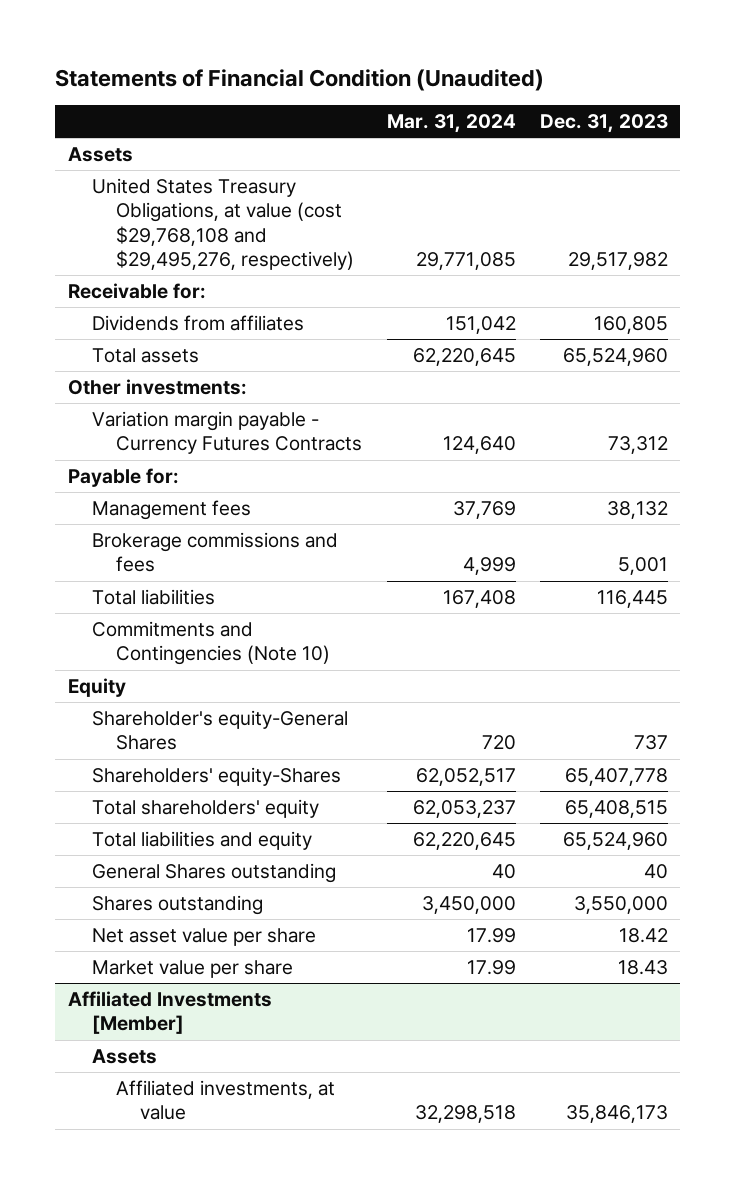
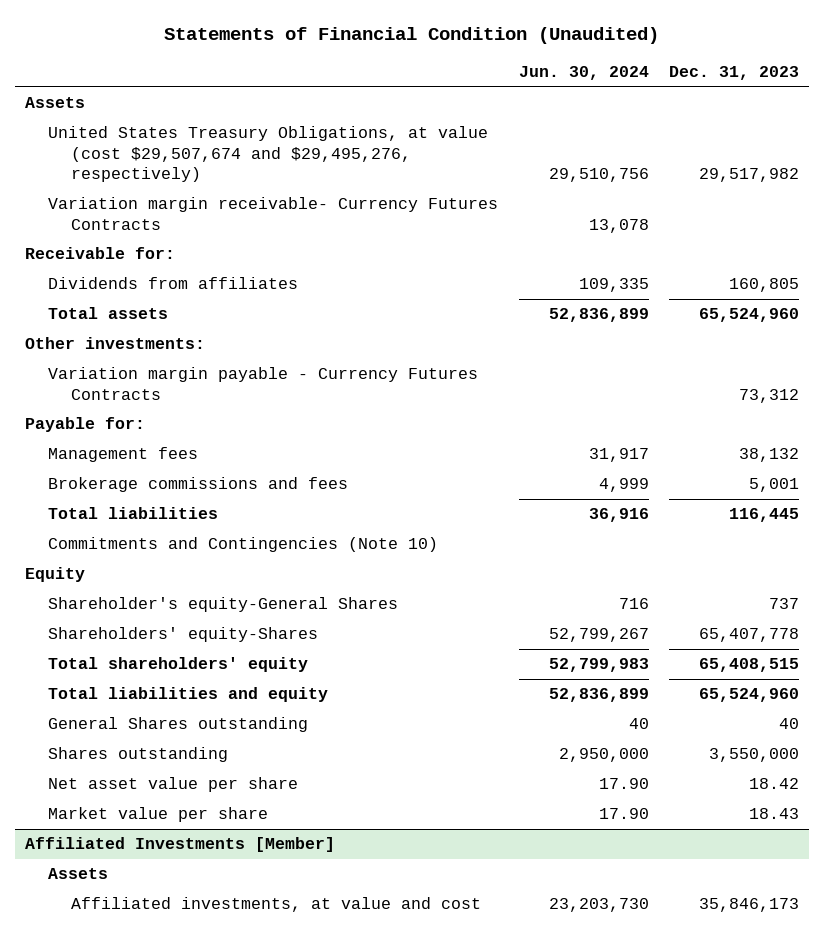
[386,114,516,134] Mar. 31, 2024 -> none
none -> [518,66,649,81] Jun. 30, 2024
[91,178,355,271] United States Treasury Obligations, at value (cost $29,768,108 and $29,495,276, respectively) -> [48,126,489,183] United States Treasury Obligations, at value (cost $29,507,674 and $29,495,276, respectively)
none -> [48,197,499,230] Variation margin receivable- Currency Futures Contracts
[116,1080,336,1121] Affiliated investments, at value -> [71,897,482,913] Affiliated investments, at value and cost

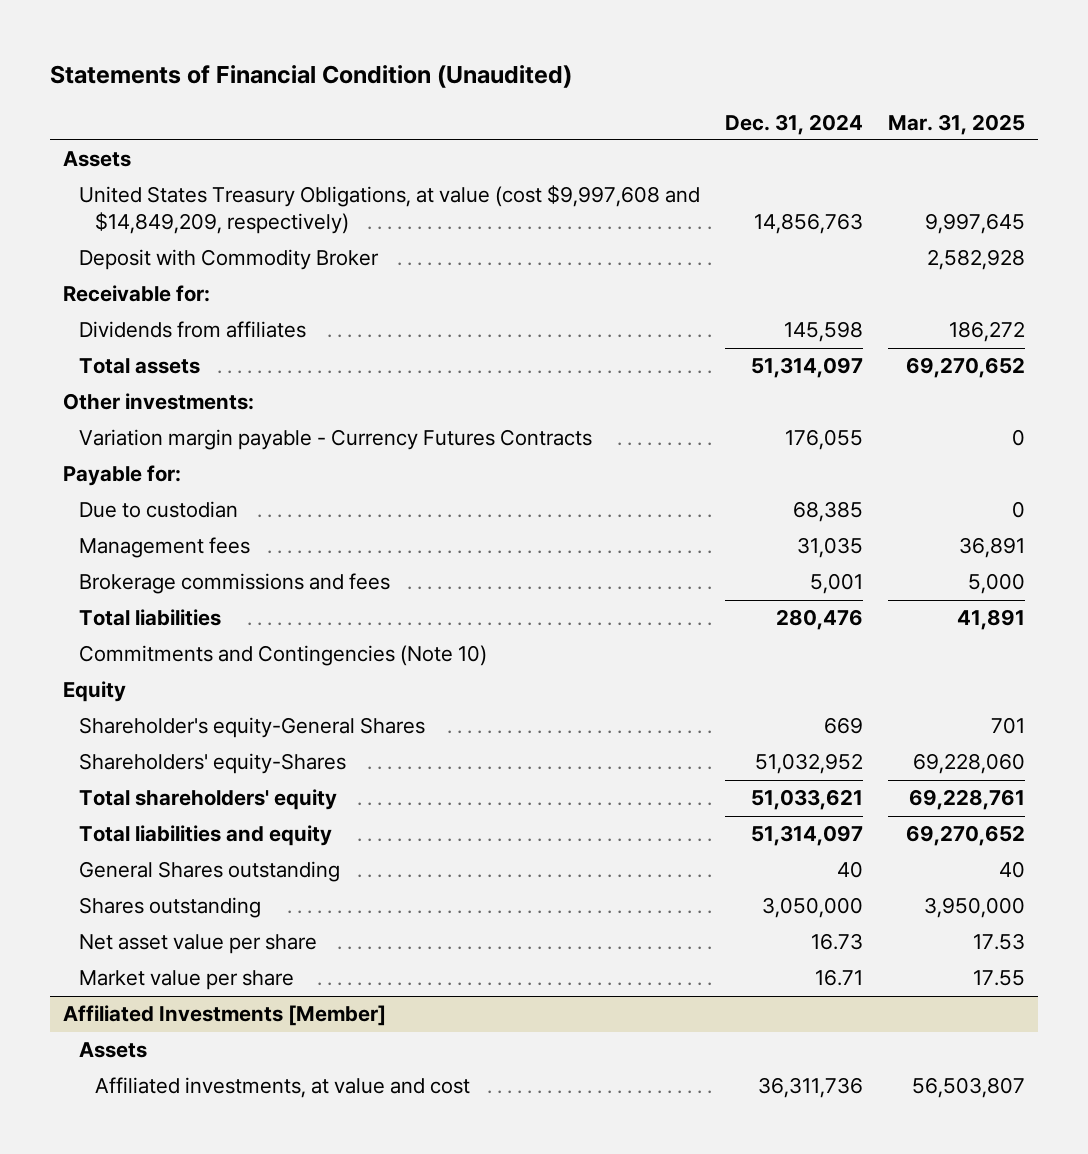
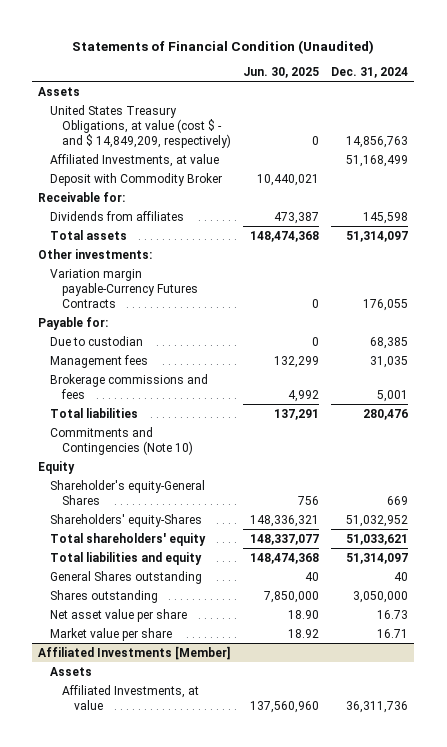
[888,113,1026,135] Mar. 31, 2025 -> none
none -> [243,67,320,79] Jun. 30, 2025
[78,185,700,235] United States Treasury Obligations, at value (cost $9,997,608 and $14,849,209, respectively) -> [50,104,231,148] United States Treasury Obligations, at value (cost $ - and $ 14,849,209, respectively)
none -> [50,153,220,167] Affiliated Investments, at value
[78,429,592,451] Variation margin payable - Currency Futures Contracts -> [50,268,198,308] Variation margin payable-Currency Futures Contracts
[94,1077,470,1099] Affiliated investments, at value and cost -> [61,684,199,710] Affiliated Investments, at value

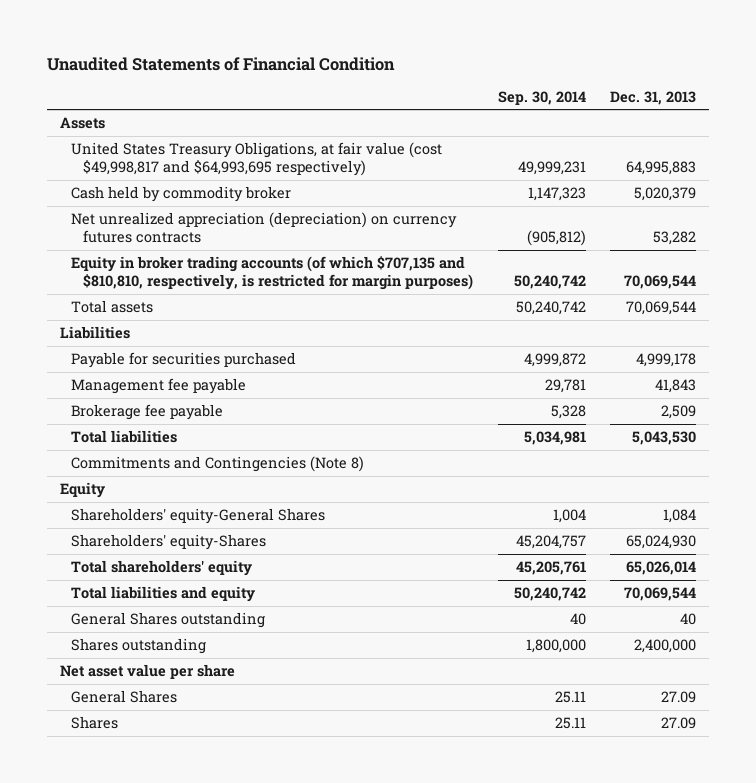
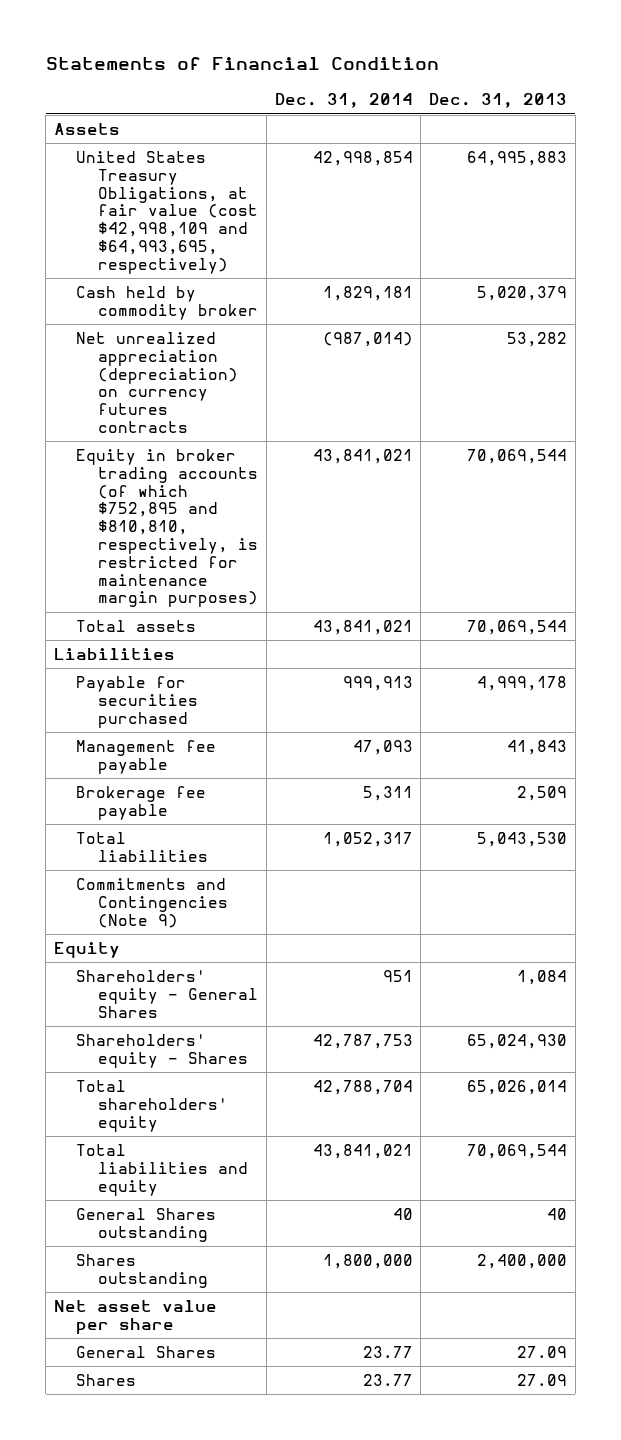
[47,56,396,71] Unaudited Statements of Financial Condition -> [45,56,439,70] Statements of Financial Condition
[497,90,586,105] Sep. 30, 2014 -> none
none -> [274,93,413,109] Dec. 31, 2014
[71,141,443,177] United States Treasury Obligations, at fair value (cost $49,998,817 and $64,993,695 respectively) -> [76,151,258,274] United States Treasury Obligations, at fair value (cost $42,998,109 and $64,993,695, respectively)
[71,255,473,291] Equity in broker trading accounts (of which $707,135 and $810,810, respectively, is restricted for margin purposes) -> [76,449,258,608] Equity in broker trading accounts (of which $752,895 and $810,810, respectively, is restricted for maintenance margin purposes)
[71,455,365,472] Commitments and Contingencies (Note 8) -> [76,878,228,928] Commitments and Contingencies (Note 9)
[71,507,326,524] Shareholders' equity-General Shares -> [76,970,258,1018] Shareholders' equity - General Shares
[71,533,267,550] Shareholders' equity-Shares -> [76,1034,248,1068] Shareholders' equity - Shares

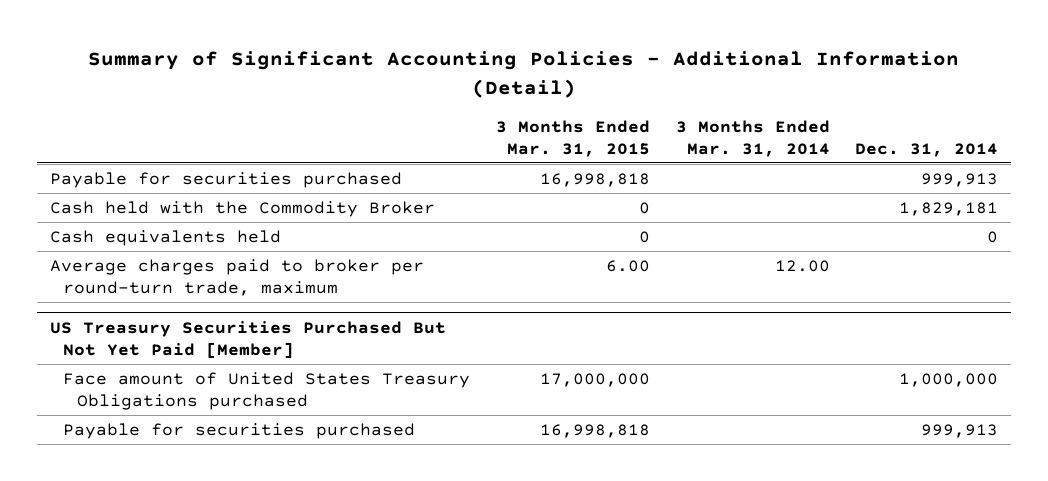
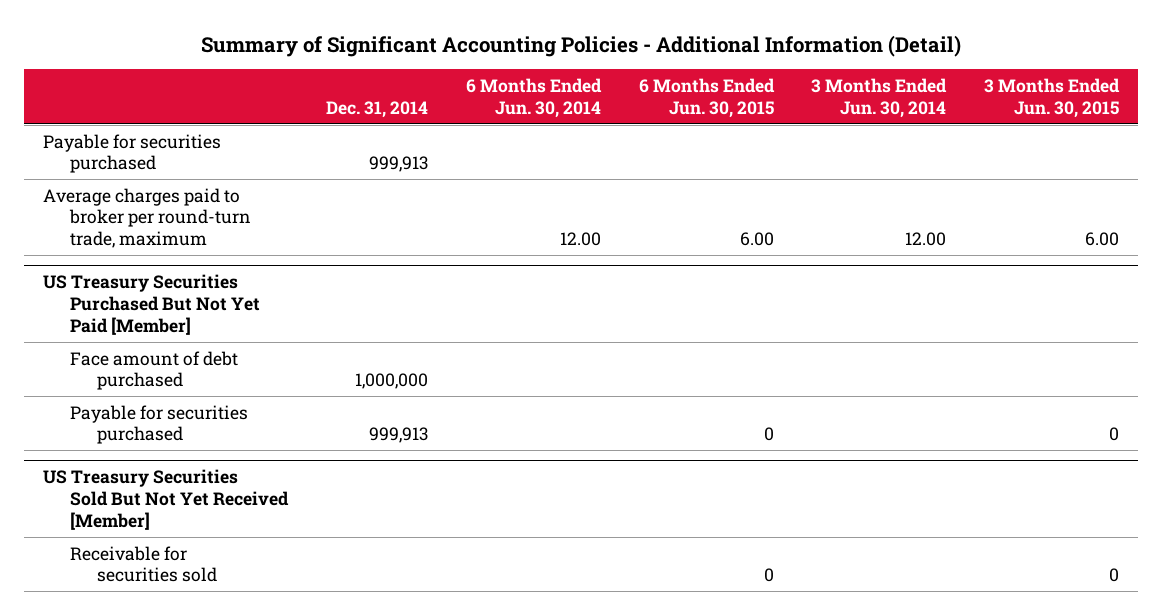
[495,119,650,157] 3 Months Ended Mar. 31, 2015 -> none
[675,119,830,157] 3 Months Ended Mar. 31, 2014 -> none
none -> [465,77,602,118] 6 Months Ended Jun. 30, 2014
none -> [638,77,775,118] 6 Months Ended Jun. 30, 2015
none -> [811,77,948,118] 3 Months Ended Jun. 30, 2014
none -> [984,77,1121,118] 3 Months Ended Jun. 30, 2015
[49,200,435,217] Cash held with the Commodity Broker -> none
[49,229,281,246] Cash equivalents held -> none
[63,371,471,410] Face amount of United States Treasury Obligations purchased -> [69,350,238,391] Face amount of debt purchased
none -> [43,469,289,531] US Treasury Securities Sold But Not Yet Received [Member]
none -> [69,545,217,583] Receivable for securities sold

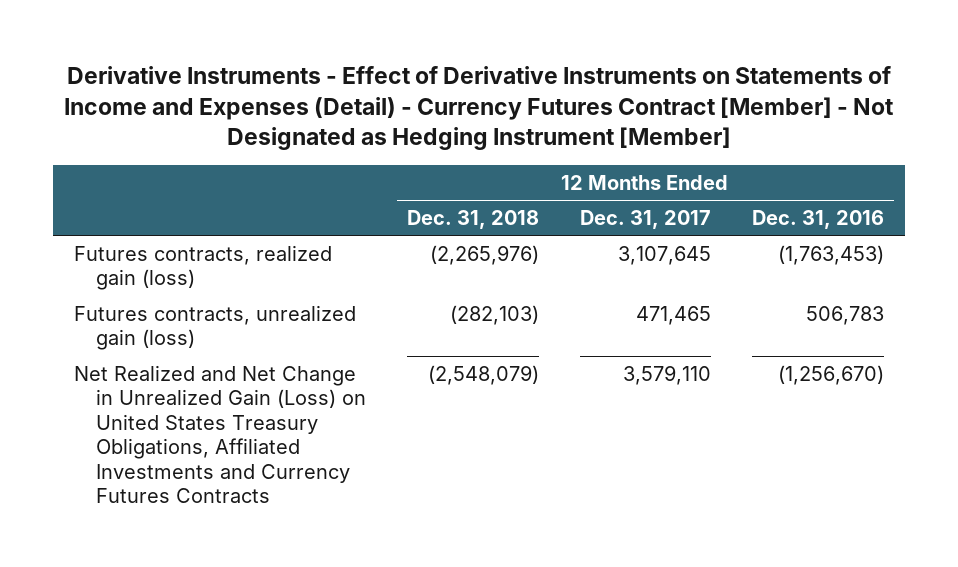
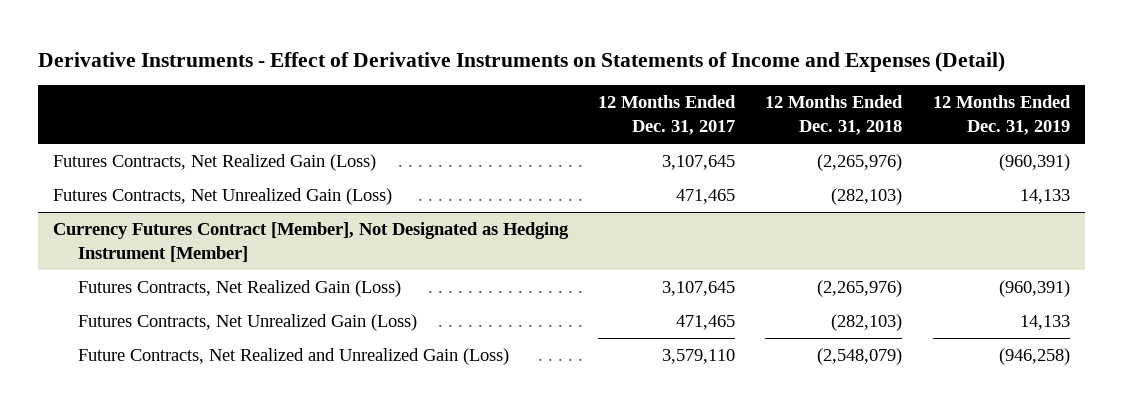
[63,65,894,151] Derivative Instruments - Effect of Derivative Instruments on Statements of Income and Expenses (Detail) - Currency Futures Contract [Member] - Not Designated as Hedging Instrument [Member] -> [38,51,1006,72] Derivative Instruments - Effect of Derivative Instruments on Statements of Income and Expenses (Detail)
[752,209,885,229] Dec. 31, 2016 -> none
none -> [932,95,1071,136] 12 Months Ended Dec. 31, 2019
[73,244,332,291] Futures contracts, realized gain (loss) -> [53,153,377,171] Futures Contracts, Net Realized Gain (Loss)
[73,304,356,351] Futures contracts, unrealized gain (loss) -> [53,187,393,205] Futures Contracts, Net Unrealized Gain (Loss)
none -> [53,221,570,262] Currency Futures Contract [Member], Not Designated as Hedging Instrument [Member]
none -> [78,279,402,297] Futures Contracts, Net Realized Gain (Loss)
none -> [78,313,418,331] Futures Contracts, Net Unrealized Gain (Loss)
[73,364,366,504] Net Realized and Net Change in Unrealized Gain (Loss) on United States Treasury Obligations, Affiliated Investments and Currency Futures Contracts -> [78,347,510,365] Future Contracts, Net Realized and Unrealized Gain (Loss)

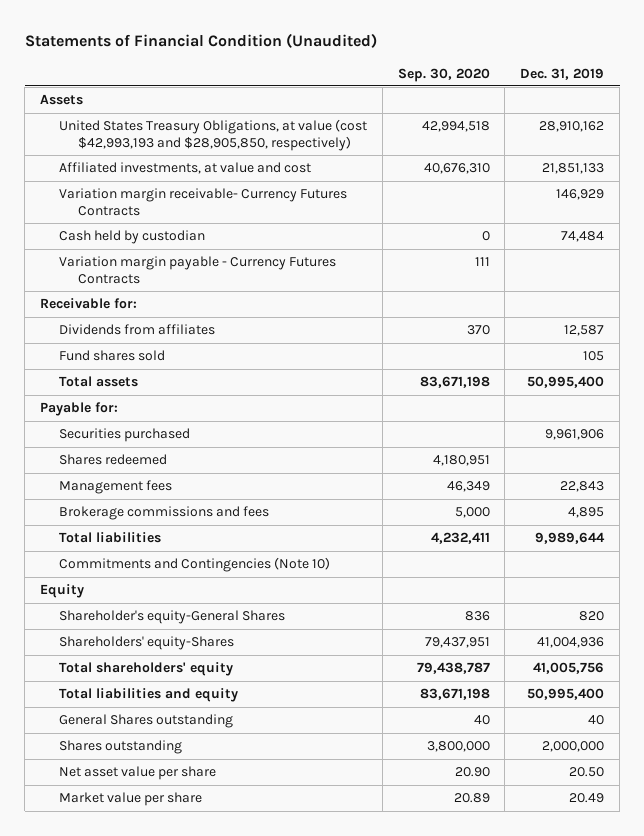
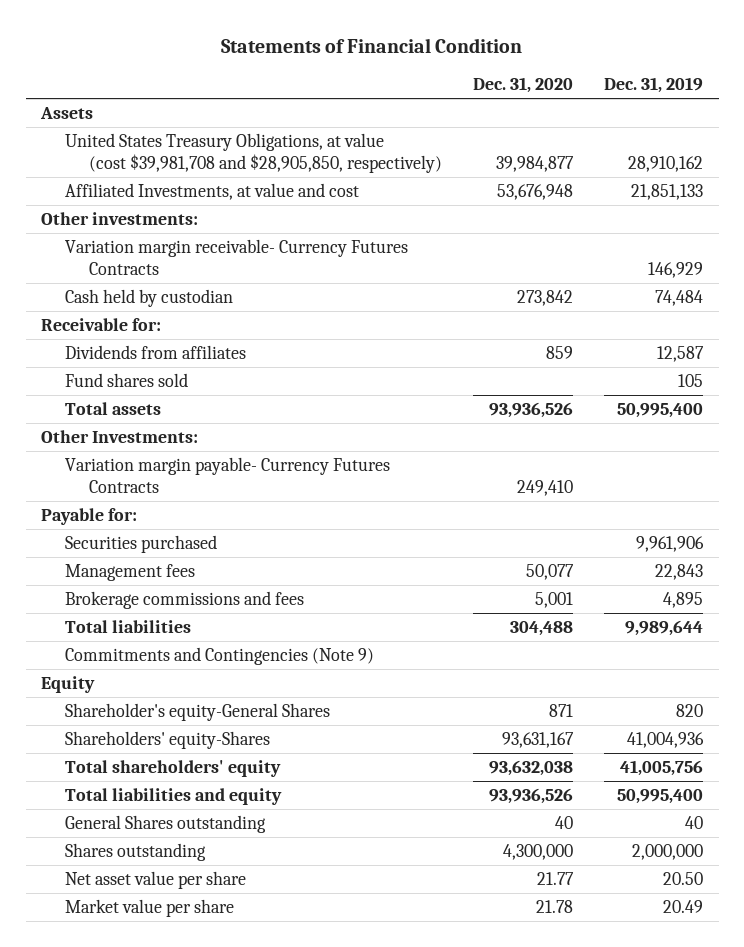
[24,33,377,49] Statements of Financial Condition (Unaudited) -> [221,37,523,53] Statements of Financial Condition
[397,67,490,82] Sep. 30, 2020 -> none
none -> [473,77,574,94] Dec. 31, 2020
[58,119,367,151] United States Treasury Obligations, at value (cost $42,993,193 and $28,905,850, respectively) -> [65,133,443,174] United States Treasury Obligations, at value (cost $39,981,708 and $28,905,850, respectively)
[58,162,311,175] Affiliated investments, at value and cost -> [65,183,360,201] Affiliated Investments, at value and cost
none -> [41,212,199,226] Other investments:
[58,256,336,284] Variation margin payable - Currency Futures Contracts -> none
none -> [41,430,199,444] Other Investments:
none -> [65,457,391,494] Variation margin payable- Currency Futures Contracts
[58,454,167,466] Shares redeemed -> none
[58,557,330,573] Commitments and Contingencies (Note 10) -> [65,647,375,666] Commitments and Contingencies (Note 9)

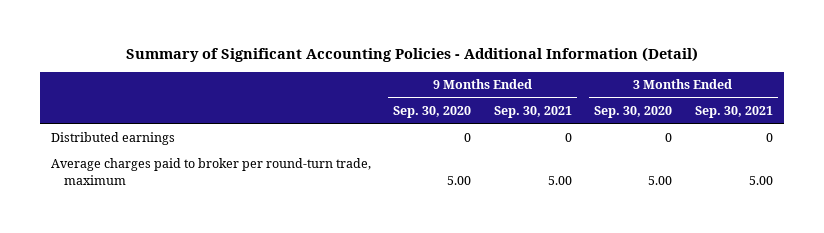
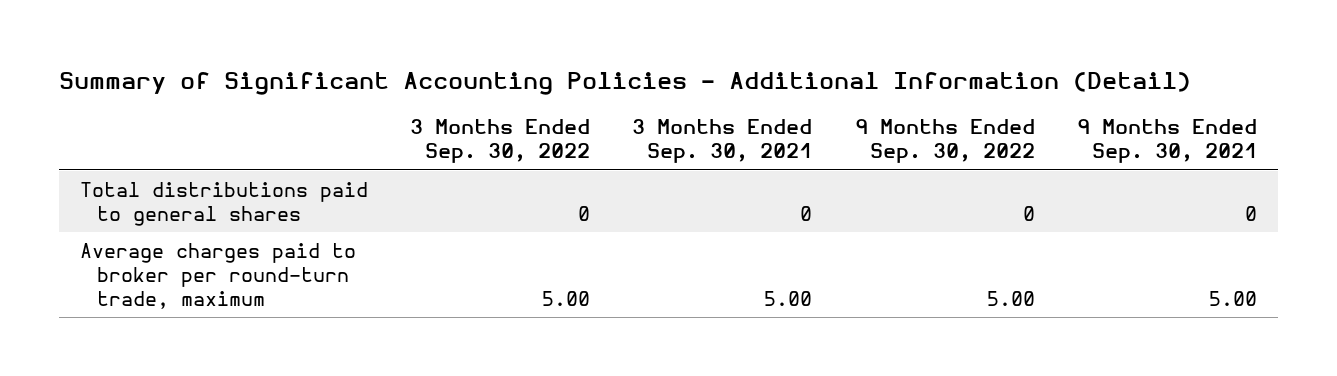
[393,106,472,119] Sep. 30, 2020 -> none
[594,106,673,119] Sep. 30, 2020 -> none
none -> [410,119,591,164] 3 Months Ended Sep. 30, 2022
none -> [854,119,1035,164] 9 Months Ended Sep. 30, 2022
[50,132,175,146] Distributed earnings -> [79,181,368,226] Total distributions paid to general shares

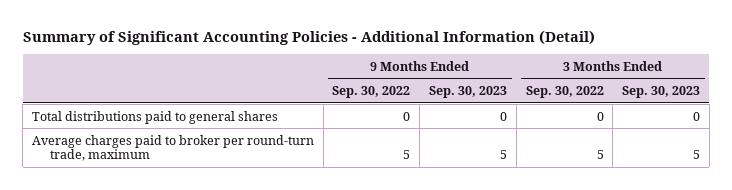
[632,119,813,164] 3 Months Ended Sep. 30, 2021 -> none
[1077,119,1258,164] 9 Months Ended Sep. 30, 2021 -> none
none -> [429,85,508,98] Sep. 30, 2023
none -> [622,85,701,98] Sep. 30, 2023
[542,291,591,307] 5.00 -> [596,150,604,160] 5
[986,291,1035,307] 5.00 -> [403,150,411,160] 5

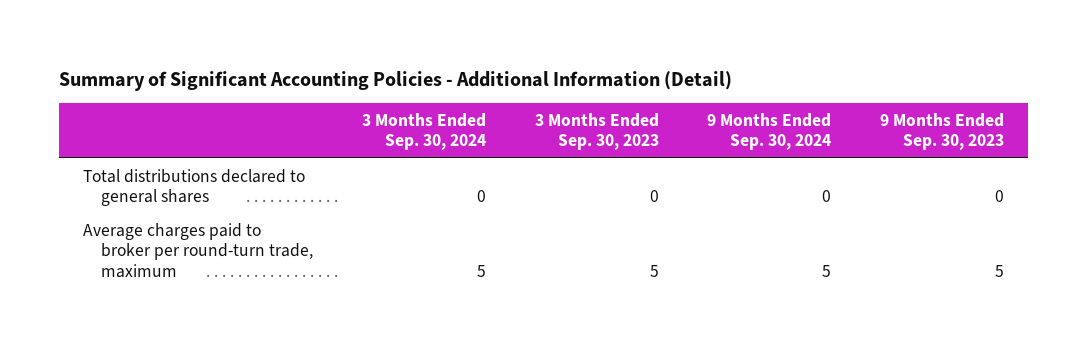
[332,85,411,98] Sep. 30, 2022 -> none
[525,85,604,98] Sep. 30, 2022 -> none
none -> [361,112,486,151] 3 Months Ended Sep. 30, 2024
none -> [707,112,832,151] 9 Months Ended Sep. 30, 2024
[31,110,278,124] Total distributions paid to general shares -> [82,168,305,207] Total distributions declared to general shares

